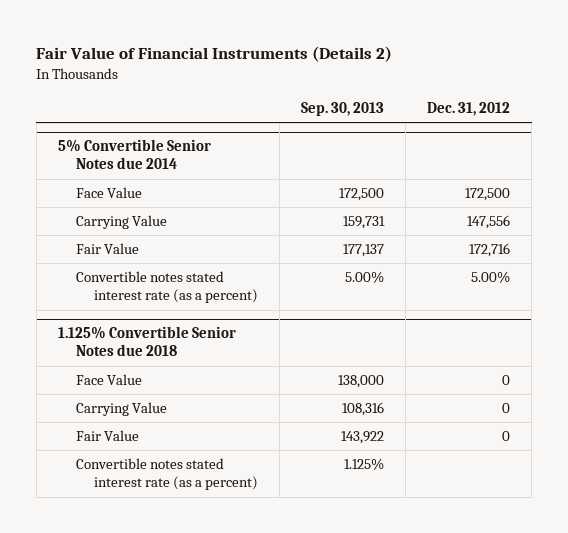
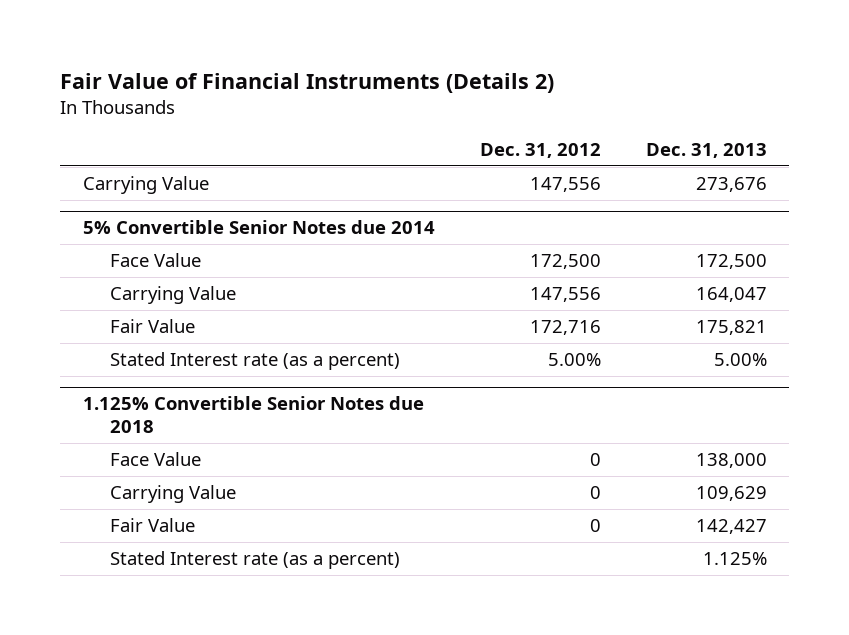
[301,101,385,116] Sep. 30, 2013 -> none
none -> [645,142,767,158] Dec. 31, 2013
none -> [82,176,209,195] Carrying Value
[75,271,259,304] Convertible notes stated interest rate (as a percent) -> [110,352,401,371] Stated Interest rate (as a percent)
[75,458,259,491] Convertible notes stated interest rate (as a percent) -> [110,551,401,570] Stated Interest rate (as a percent)

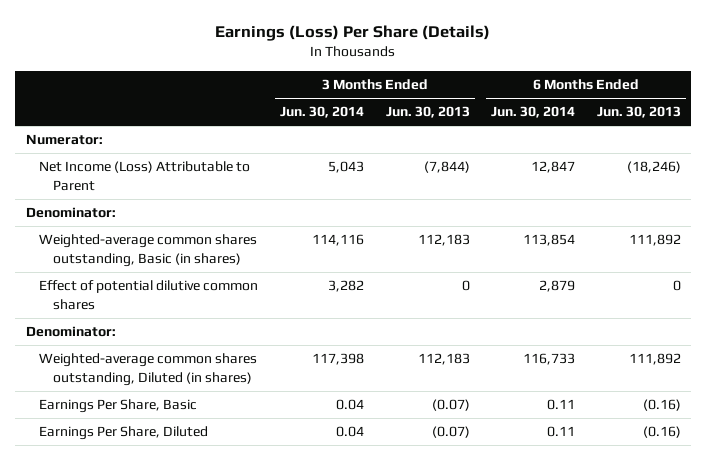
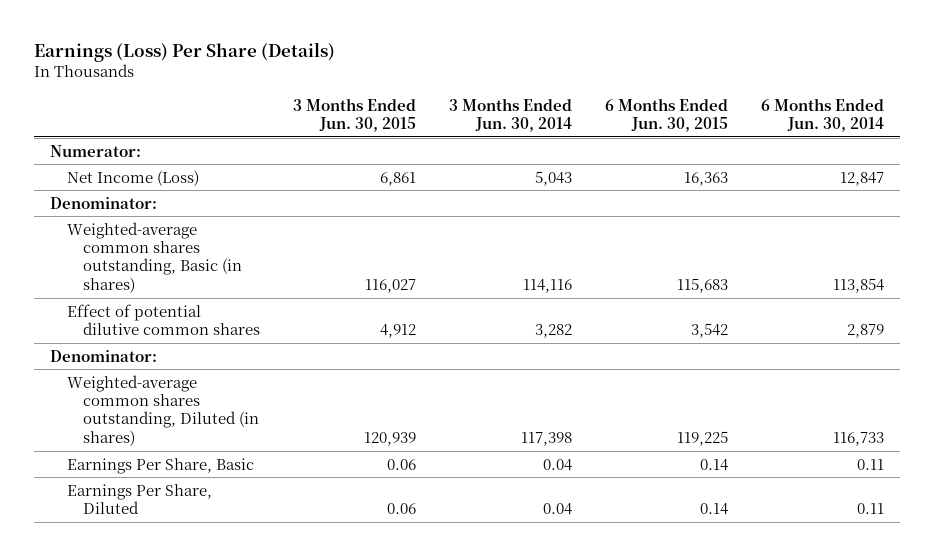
[385,106,470,119] Jun. 30, 2013 -> none
[596,106,681,119] Jun. 30, 2013 -> none
none -> [293,97,417,133] 3 Months Ended Jun. 30, 2015
none -> [604,97,728,133] 6 Months Ended Jun. 30, 2015
[39,161,251,191] Net Income (Loss) Attributable to Parent -> [66,169,199,186] Net Income (Loss)

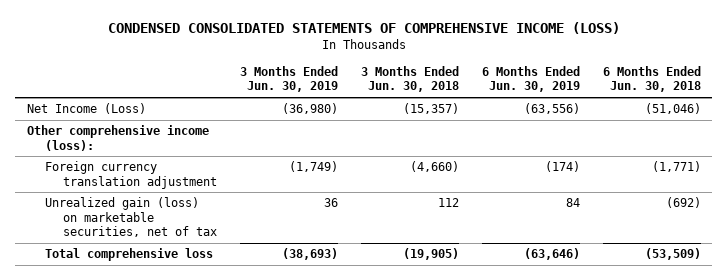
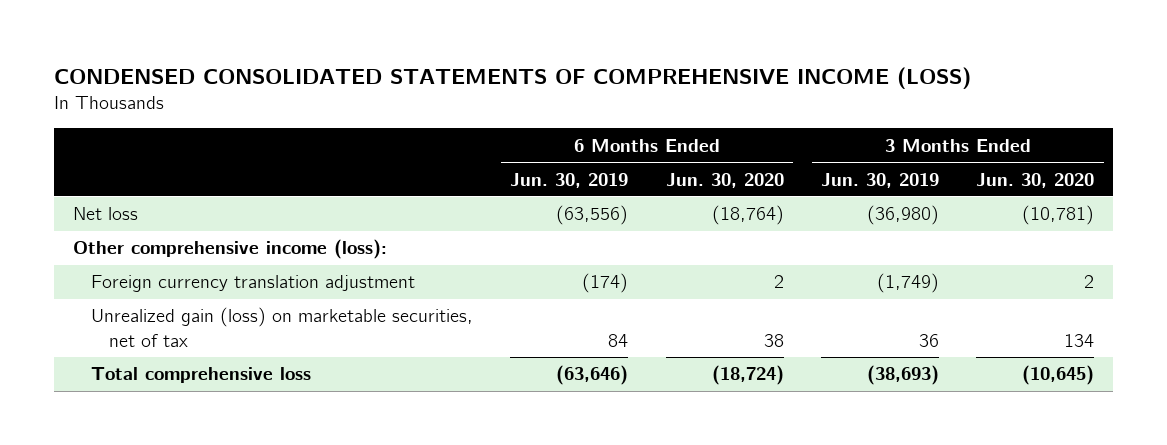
[360,65,459,93] 3 Months Ended Jun. 30, 2018 -> none
[602,65,701,93] 6 Months Ended Jun. 30, 2018 -> none
none -> [665,172,784,188] Jun. 30, 2020
none -> [976,172,1095,188] Jun. 30, 2020
[26,103,146,115] Net Income (Loss) -> [72,207,138,221] Net loss

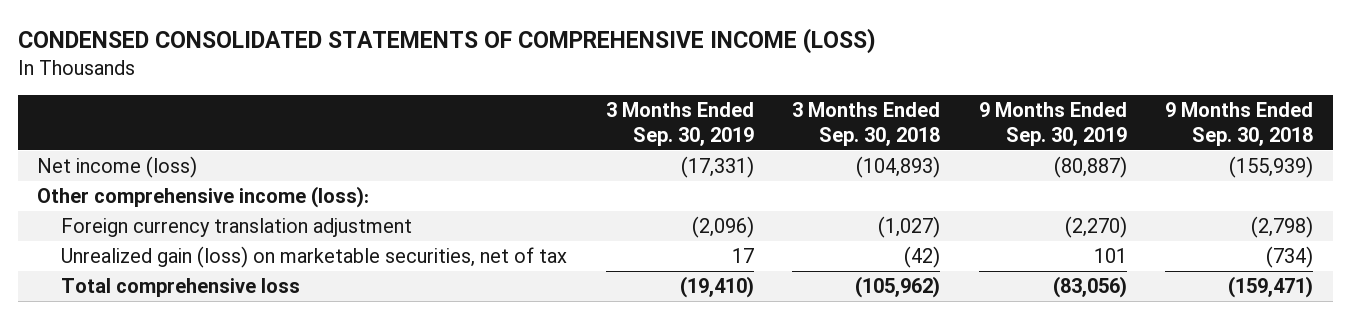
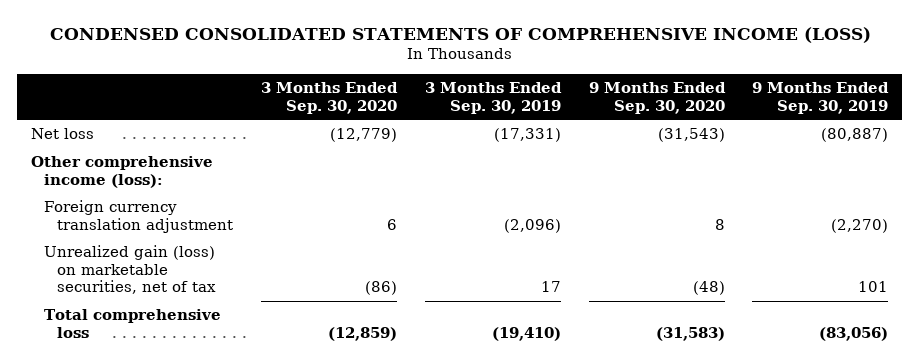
[792,101,941,146] 3 Months Ended Sep. 30, 2018 -> none
[1165,101,1314,146] 9 Months Ended Sep. 30, 2018 -> none
none -> [261,82,399,114] 3 Months Ended Sep. 30, 2020
none -> [588,82,726,114] 9 Months Ended Sep. 30, 2020
[36,156,197,179] Net income (loss) -> [30,128,94,140] Net loss

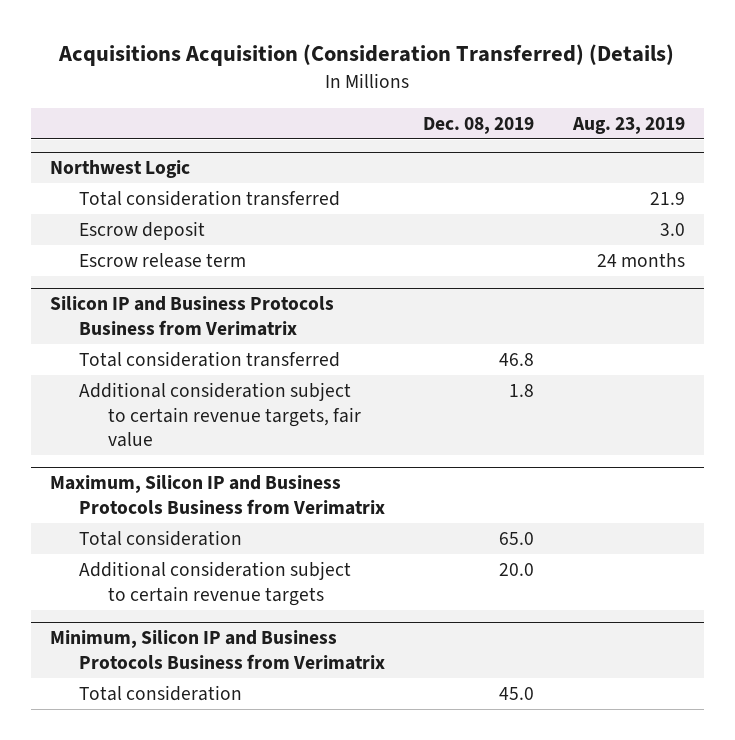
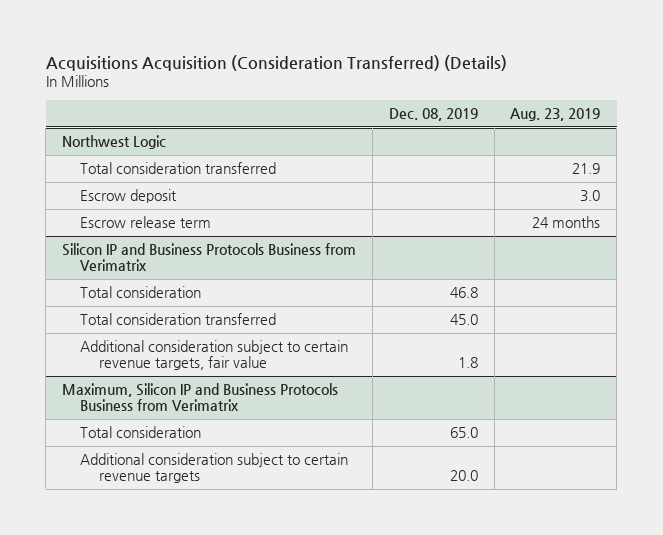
none -> [80,286,202,299] Total consideration
[499,352,535,366] 46.8 -> [449,314,478,326] 45.0
[49,630,386,670] Minimum, Silicon IP and Business Protocols Business from Verimatrix -> none
[79,684,243,701] Total consideration -> none

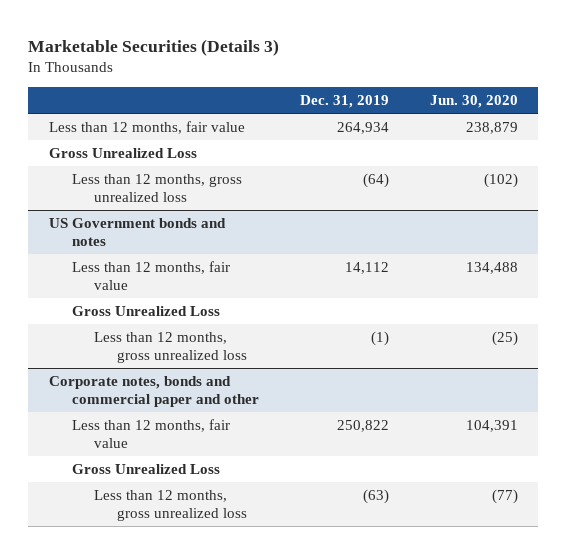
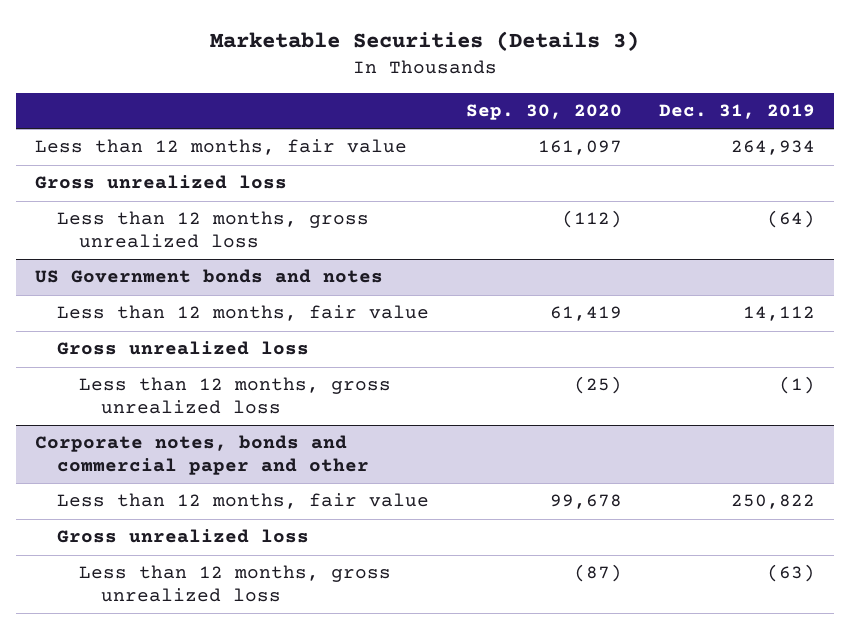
[429,95,518,109] Jun. 30, 2020 -> none
none -> [466,104,623,121] Sep. 30, 2020
[48,148,197,159] Gross Unrealized Loss -> [34,175,287,190] Gross unrealized loss
[71,306,220,317] Gross Unrealized Loss -> [57,341,310,356] Gross unrealized loss
[71,464,220,475] Gross Unrealized Loss -> [57,529,310,544] Gross unrealized loss

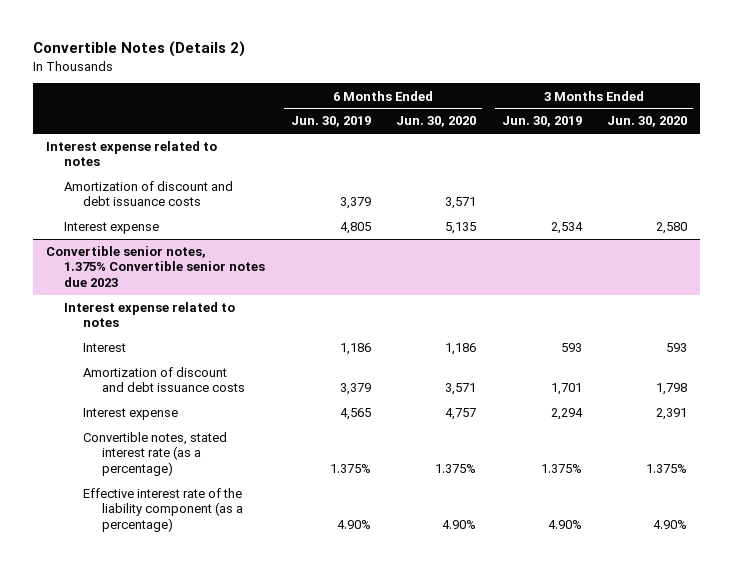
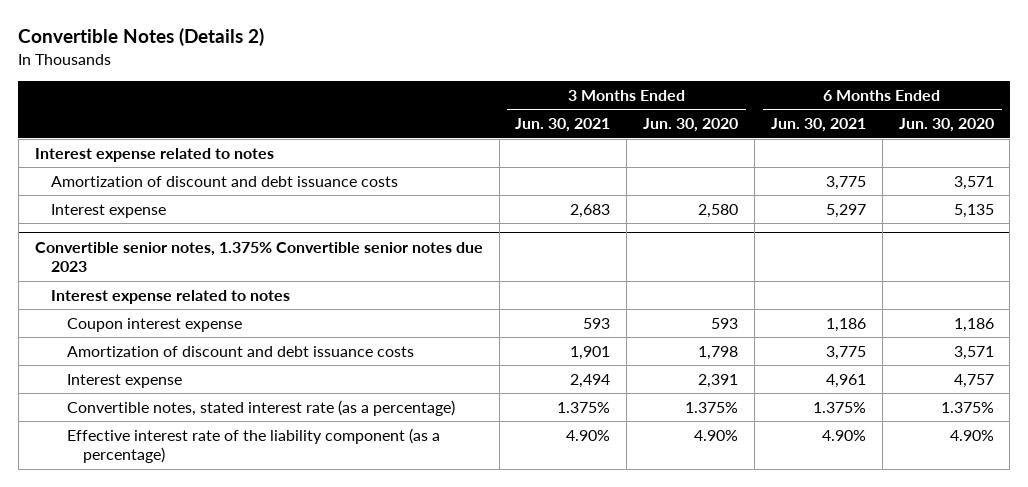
[290,116,371,128] Jun. 30, 2019 -> none
[501,116,582,128] Jun. 30, 2019 -> none
none -> [515,118,611,133] Jun. 30, 2021
none -> [770,118,866,133] Jun. 30, 2021
[82,343,126,353] Interest -> [66,317,242,332] Coupon interest expense

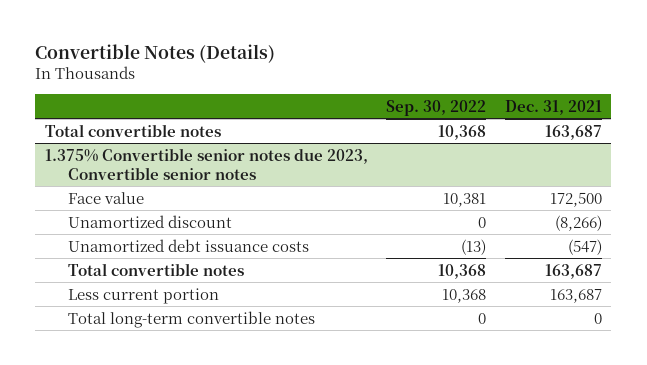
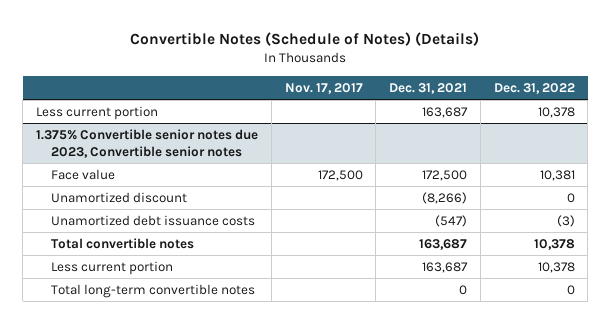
[35,43,276,63] Convertible Notes (Details) -> [130,31,480,46] Convertible Notes (Schedule of Notes) (Details)
[386,99,487,116] Sep. 30, 2022 -> none
none -> [284,82,363,94] Nov. 17, 2017
none -> [493,82,575,94] Dec. 31, 2022
[44,123,221,137] Total convertible notes -> [36,106,159,121] Less current portion

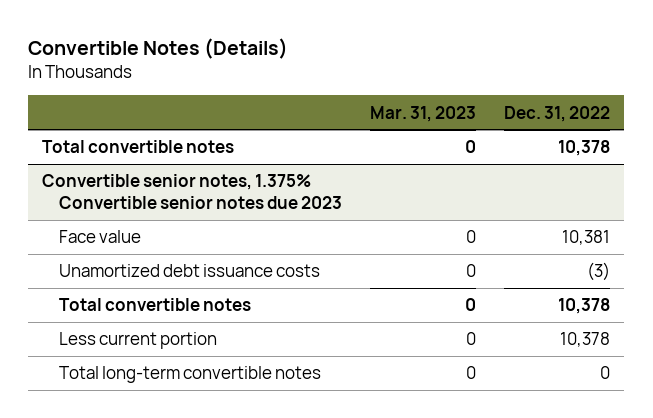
[130,31,480,46] Convertible Notes (Schedule of Notes) (Details) -> [28,37,289,59] Convertible Notes (Details)
[284,82,363,94] Nov. 17, 2017 -> none
[389,82,468,94] Dec. 31, 2021 -> none
none -> [370,105,477,122] Mar. 31, 2023
[36,106,159,121] Less current portion -> [42,140,235,154] Total convertible notes
[36,129,259,158] 1.375% Convertible senior notes due 2023, Convertible senior notes -> [42,174,343,210] Convertible senior notes, 1.375% Convertible senior notes due 2023
[50,192,187,204] Unamortized discount -> none

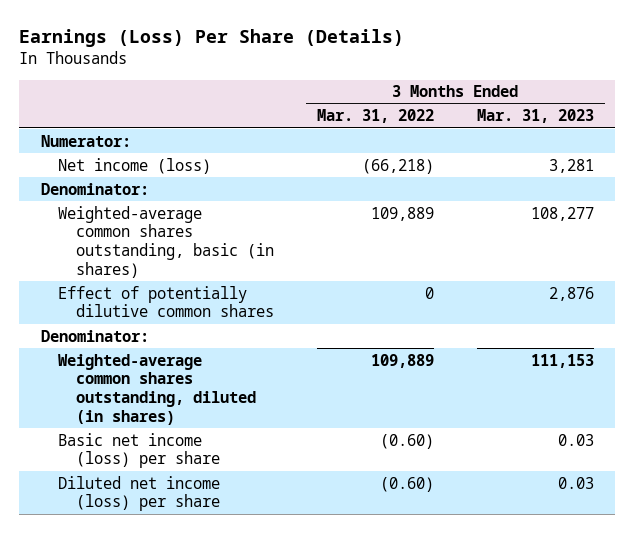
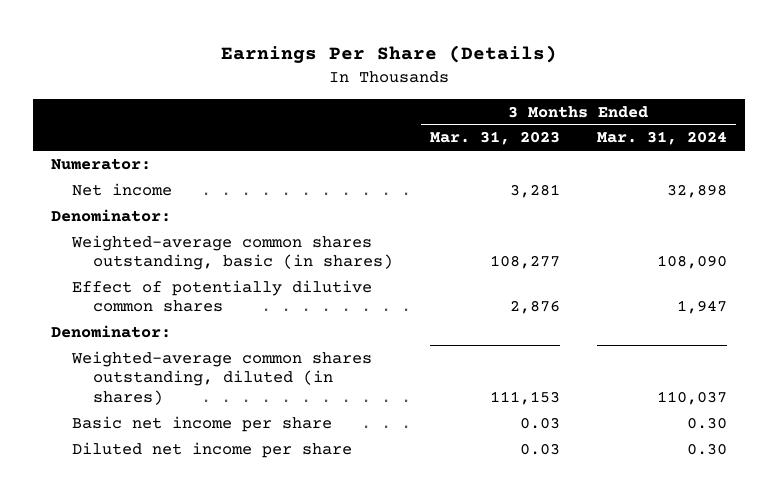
[19,29,405,48] Earnings (Loss) Per Share (Details) -> [221,45,558,64] Earnings Per Share (Details)
[316,109,434,124] Mar. 31, 2022 -> none
none -> [596,131,727,146] Mar. 31, 2024
[58,157,212,174] Net income (loss) -> [72,182,173,196] Net income
[58,432,220,469] Basic net income (loss) per share -> [72,415,333,432] Basic net income per share
[58,475,221,512] Diluted net income (loss) per share -> [72,441,353,458] Diluted net income per share

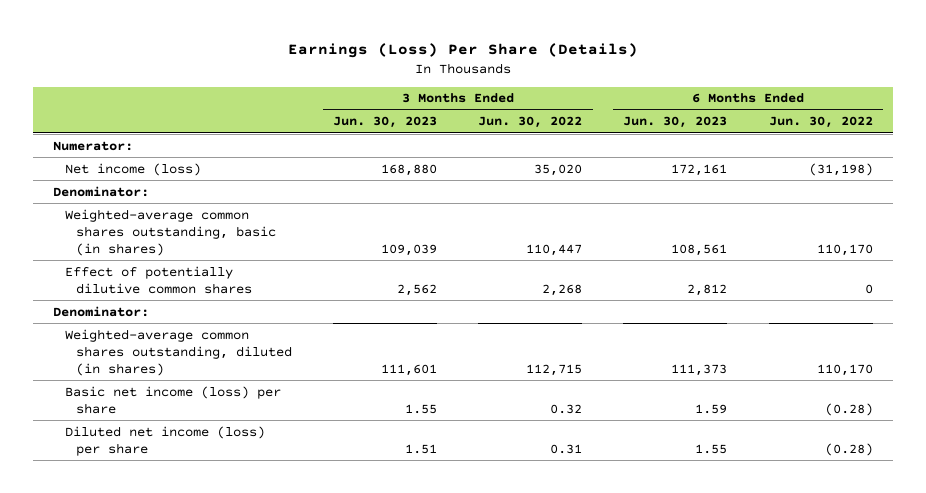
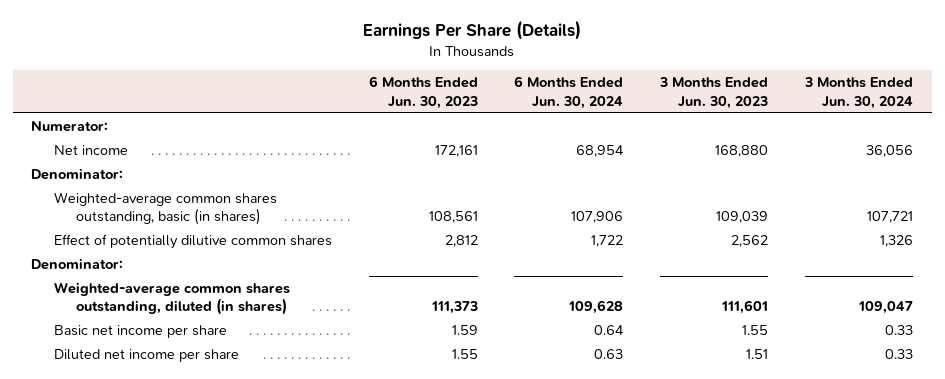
[288,43,639,59] Earnings (Loss) Per Share (Details) -> [363,19,582,40] Earnings Per Share (Details)
[478,116,583,129] Jun. 30, 2022 -> none
[768,116,873,129] Jun. 30, 2022 -> none
none -> [514,76,624,109] 6 Months Ended Jun. 30, 2024
none -> [804,77,914,109] 3 Months Ended Jun. 30, 2024
[64,162,201,176] Net income (loss) -> [53,144,128,155] Net income
[64,385,281,414] Basic net income (loss) per share -> [53,324,227,338] Basic net income per share
[64,425,265,456] Diluted net income (loss) per share -> [53,348,239,362] Diluted net income per share

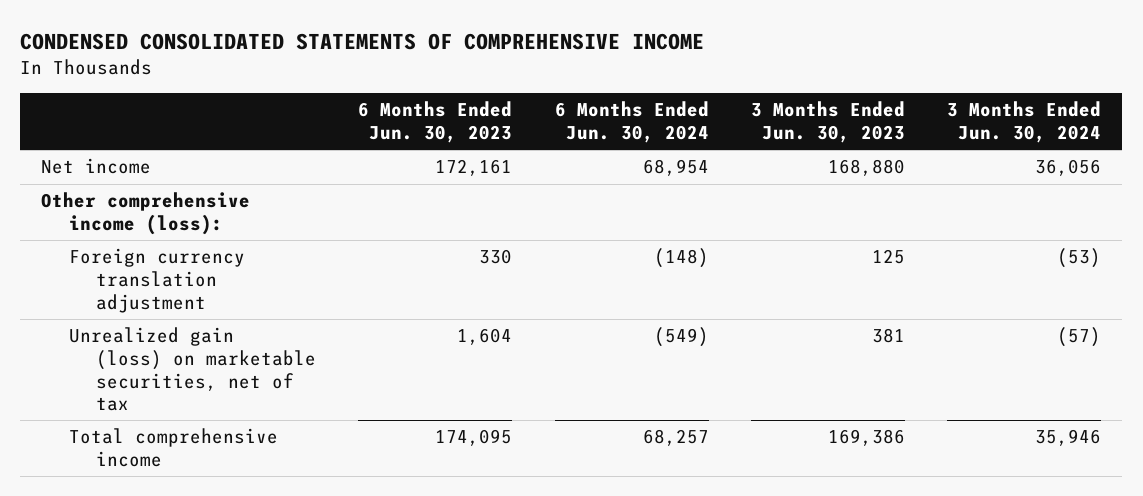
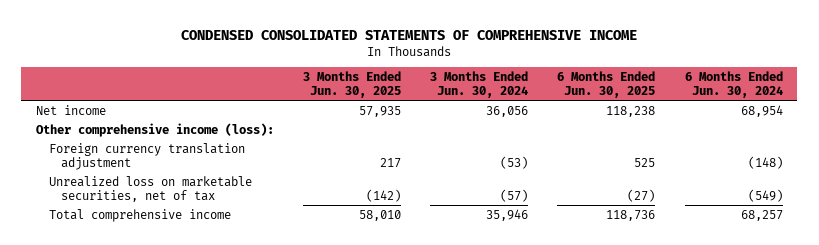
[358,101,513,143] 6 Months Ended Jun. 30, 2023 -> none
[750,101,905,143] 3 Months Ended Jun. 30, 2023 -> none
none -> [303,71,402,99] 3 Months Ended Jun. 30, 2025
none -> [557,71,656,99] 6 Months Ended Jun. 30, 2025
[68,327,316,412] Unrealized gain (loss) on marketable securities, net of tax -> [48,175,252,202] Unrealized loss on marketable securities, net of tax

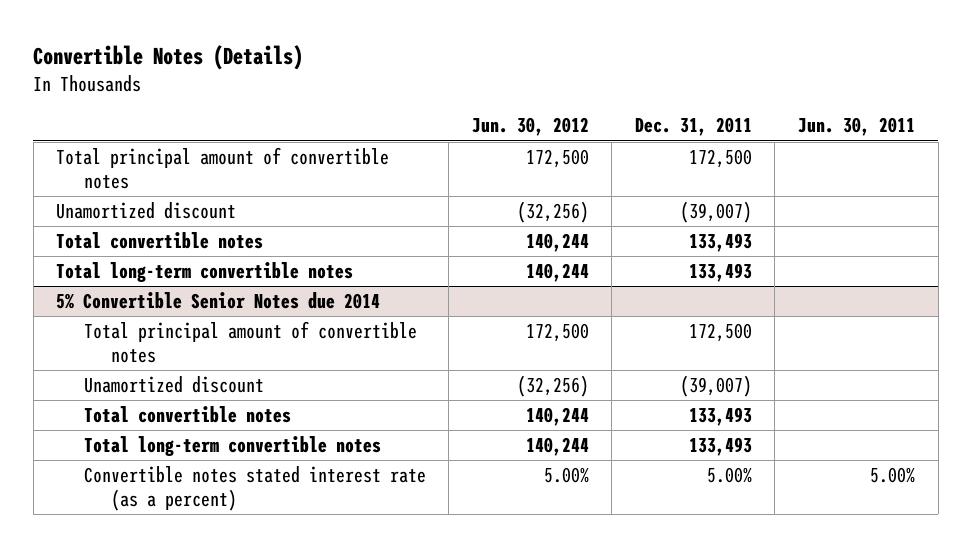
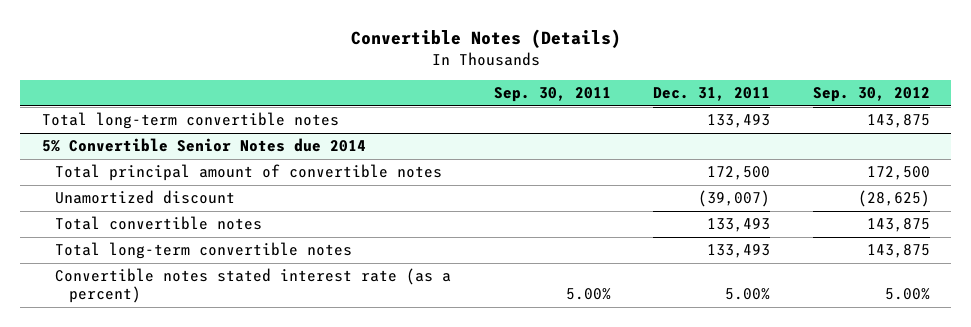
[471,117,589,137] Jun. 30, 2012 -> none
[798,117,916,137] Jun. 30, 2011 -> none
none -> [493,87,611,103] Sep. 30, 2011
none -> [812,87,930,103] Sep. 30, 2012
[56,147,390,190] Total principal amount of convertible notes -> none
[56,202,237,220] Unamortized discount -> none
[56,232,264,250] Total convertible notes -> none

